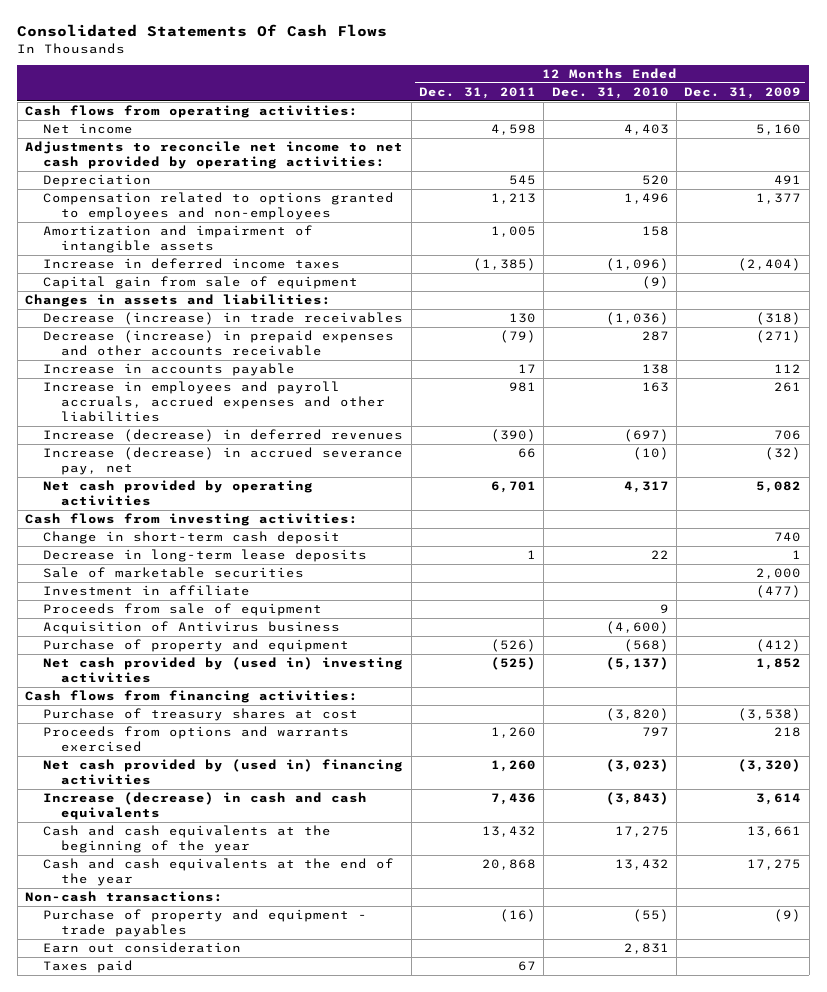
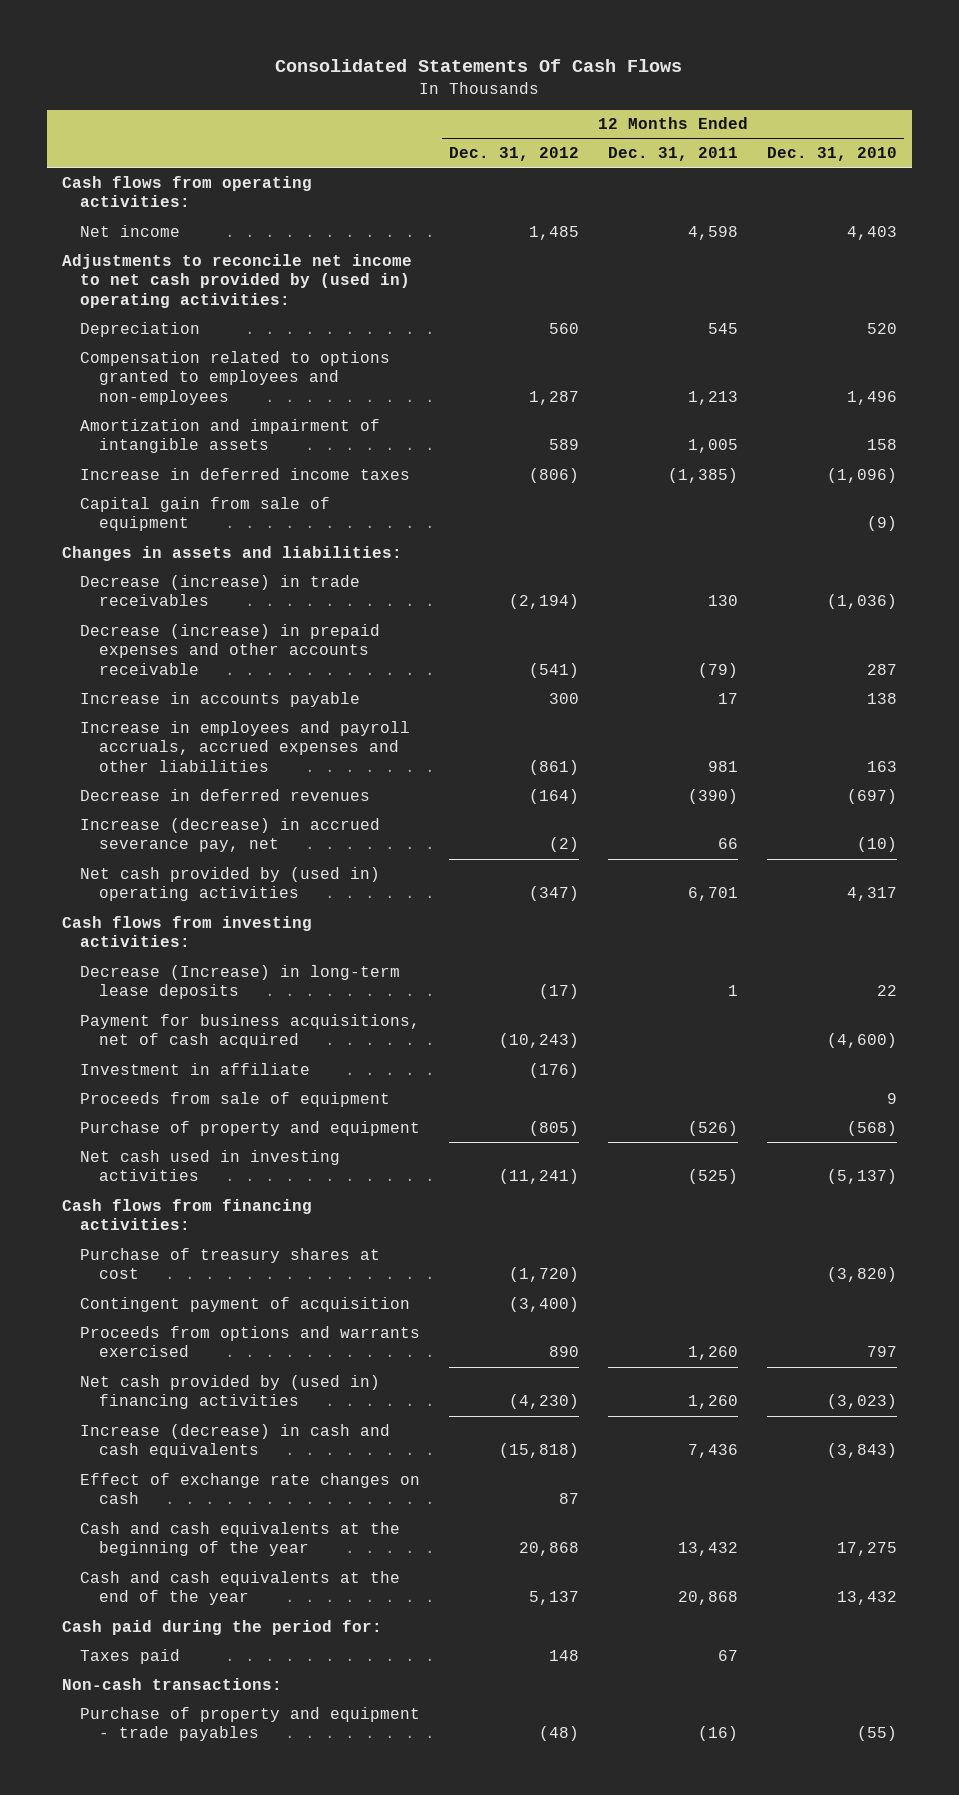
[684,87,802,100] Dec. 31, 2009 -> none
none -> [449,147,580,162] Dec. 31, 2012
[25,141,404,170] Adjustments to reconcile net income to net cash provided by operating activities: -> [61,253,412,309] Adjustments to reconcile net income to net cash provided by (used in) operating activities:
[43,429,404,443] Increase (decrease) in deferred revenues -> [80,788,371,801] Decrease in deferred revenues
[43,480,314,507] Net cash provided by operating activities -> [80,866,381,902] Net cash provided by (used in) operating activities
[43,531,341,545] Change in short-term cash deposit -> none
[43,567,305,579] Sale of marketable securities -> none
[43,549,368,563] Decrease in long-term lease deposits -> [80,964,401,1000] Decrease (Increase) in long-term lease deposits
none -> [80,1013,421,1049] Payment for business acquisitions, net of cash acquired
[43,621,341,635] Acquisition of Antivirus business -> none
[43,657,404,684] Net cash provided by (used in) investing activities -> [80,1149,341,1182] Net cash used in investing activities
none -> [80,1296,411,1312] Contingent payment of acquisition
none -> [80,1472,421,1505] Effect of exchange rate changes on cash
none -> [61,1619,382,1635] Cash paid during the period for:
[43,960,134,974] Taxes paid -> [80,1648,181,1664] Taxes paid
[43,942,242,954] Earn out consideration -> none

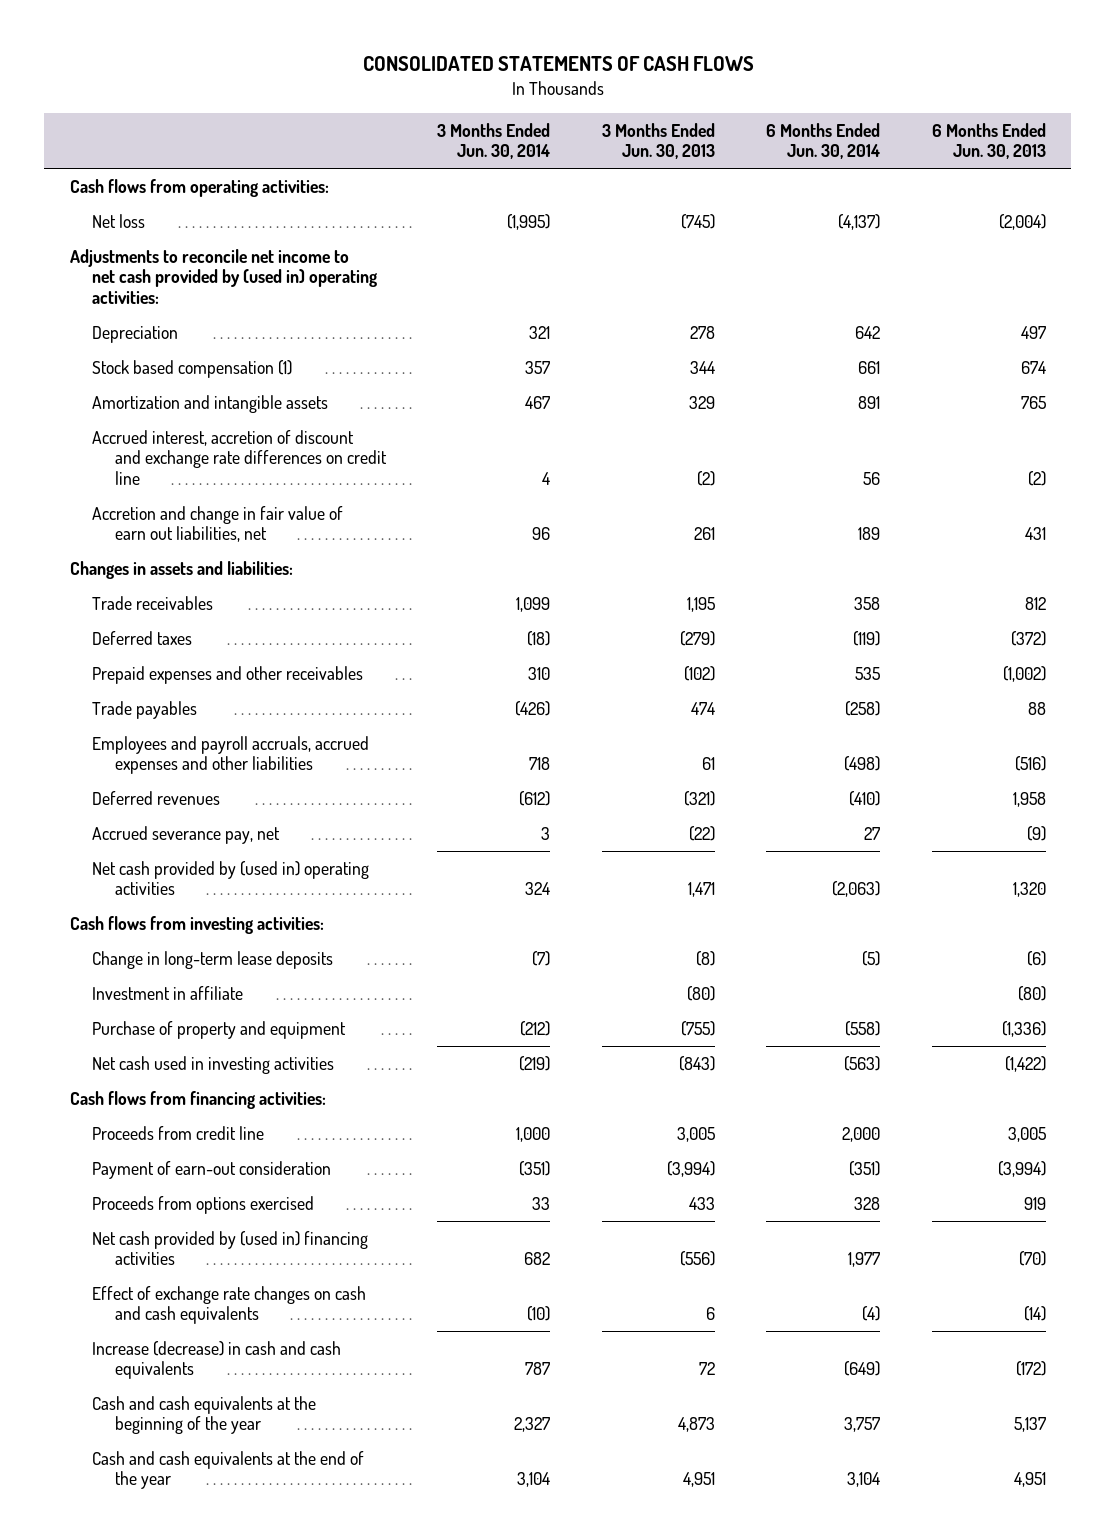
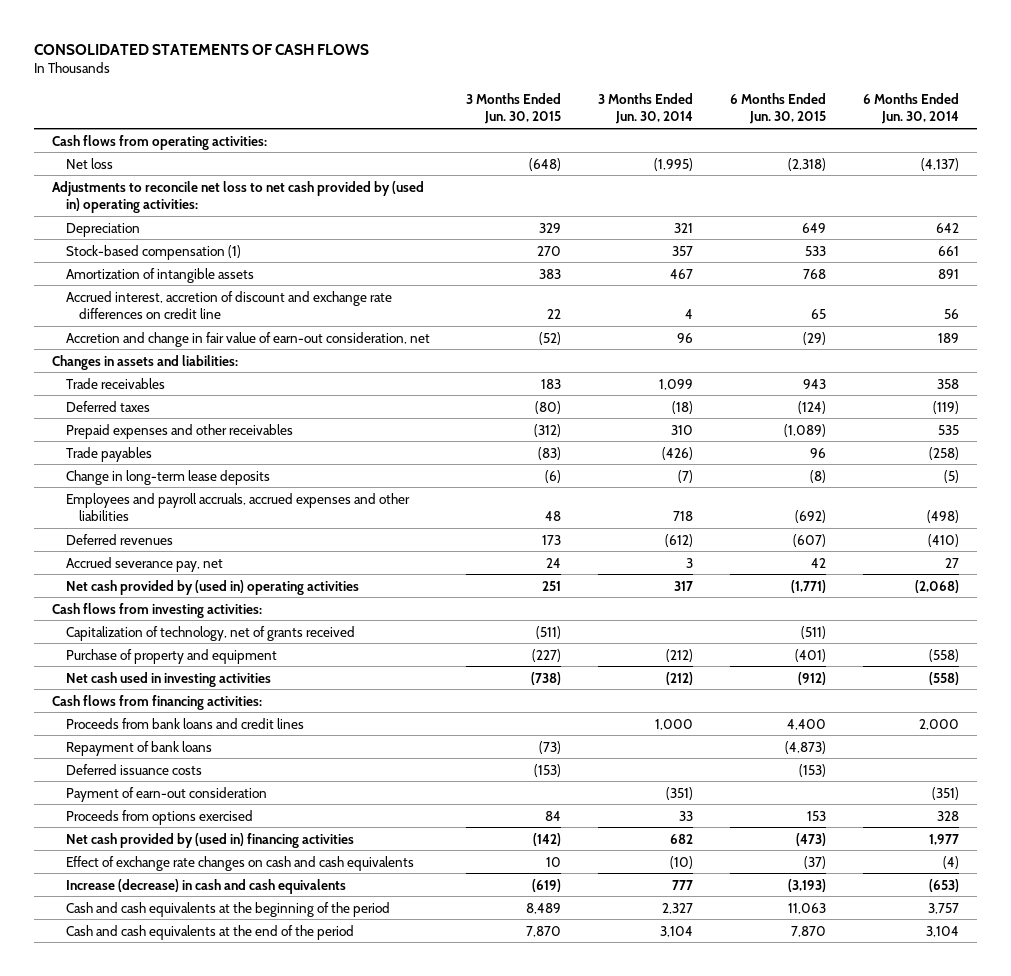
[601,122,715,160] 3 Months Ended Jun. 30, 2013 -> none
[931,122,1046,160] 6 Months Ended Jun. 30, 2013 -> none
none -> [466,92,562,125] 3 Months Ended Jun. 30, 2015
none -> [730,92,827,125] 6 Months Ended Jun. 30, 2015
[69,248,378,304] Adjustments to reconcile net income to net cash provided by (used in) operating activities: -> [52,180,425,214] Adjustments to reconcile net loss to net cash provided by (used in) operating activities:
[92,359,293,378] Stock based compensation (1) -> [65,244,241,260] Stock-based compensation (1)
[92,394,329,413] Amortization and intangible assets -> [65,267,254,283] Amortization of intangible assets
[92,505,344,543] Accretion and change in fair value of earn out liabilities, net -> [65,331,430,347] Accretion and change in fair value of earn-out consideration, net
[92,950,334,969] Change in long-term lease deposits -> [65,469,270,485] Change in long-term lease deposits
[525,882,551,896] 324 -> [674,580,694,591] 317
[832,881,881,898] (2,063) -> [914,579,959,593] (2,068)
[92,985,244,1000] Investment in affiliate -> none
none -> [65,625,355,641] Capitalization of technology, net of grants received
[519,1055,551,1071] (219) -> [666,671,694,685] (212)
[844,1055,881,1071] (563) -> [928,671,959,685] (558)
[92,1125,265,1140] Proceeds from credit line -> [65,717,304,729] Proceeds from bank loans and credit lines
none -> [65,740,212,756] Repayment of bank loans
none -> [65,763,202,775] Deferred issuance costs
[525,1362,551,1376] 787 -> [672,879,694,890] 777
[844,1361,881,1377] (649) -> [928,878,959,892] (653)
[92,1395,317,1435] Cash and cash equivalents at the beginning of the year -> [65,901,390,917] Cash and cash equivalents at the beginning of the period
[92,1450,365,1490] Cash and cash equivalents at the end of the year -> [65,924,354,940] Cash and cash equivalents at the end of the period

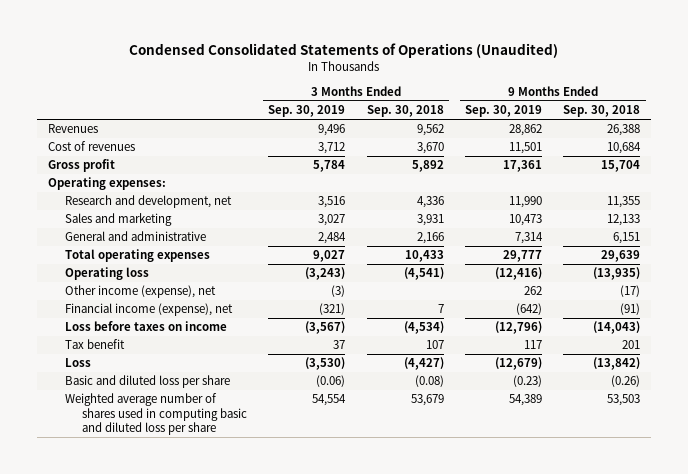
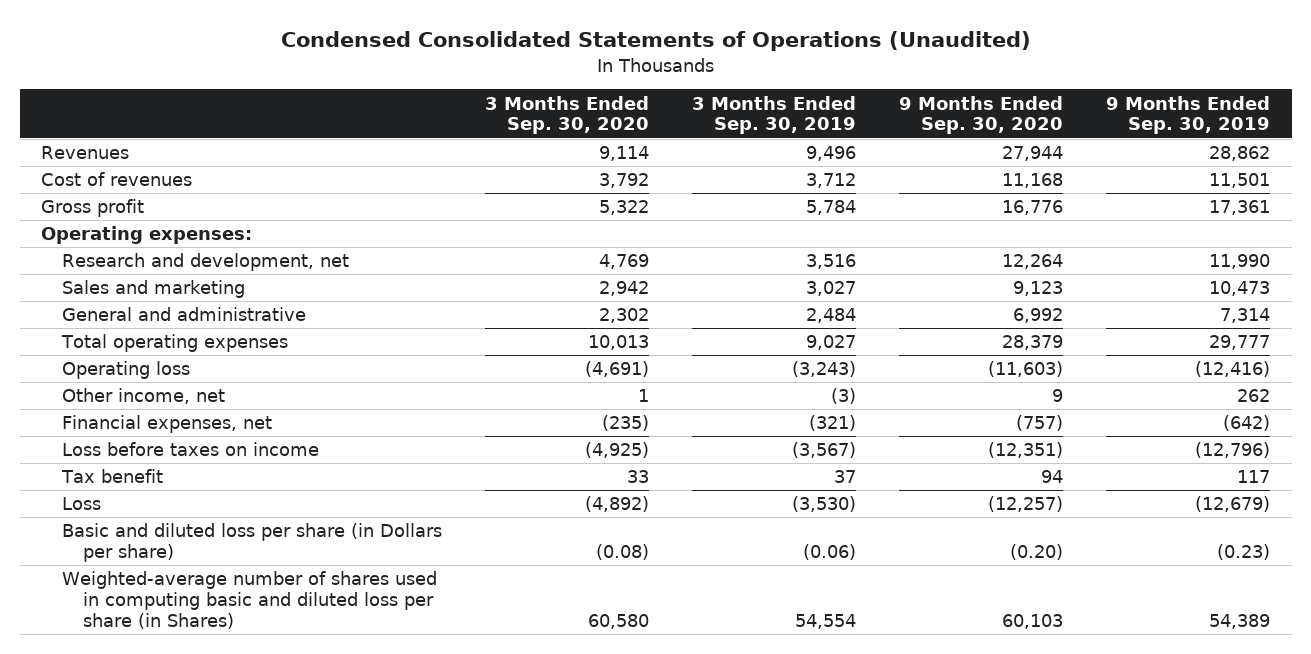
[366,105,444,118] Sep. 30, 2018 -> none
[563,105,641,118] Sep. 30, 2018 -> none
none -> [484,95,649,135] 3 Months Ended Sep. 30, 2020
none -> [898,95,1063,135] 9 Months Ended Sep. 30, 2020
[64,285,216,299] Other income (expense), net -> [61,388,225,405] Other income, net
[64,303,233,317] Financial income (expense), net -> [61,415,272,434] Financial expenses, net
[64,375,230,389] Basic and diluted loss per share -> [61,523,442,562] Basic and diluted loss per share (in Dollars per share)
[64,393,248,435] Weighted average number of shares used in computing basic and diluted loss per share -> [61,571,437,629] Weighted-average number of shares used in computing basic and diluted loss per share (in Shares)

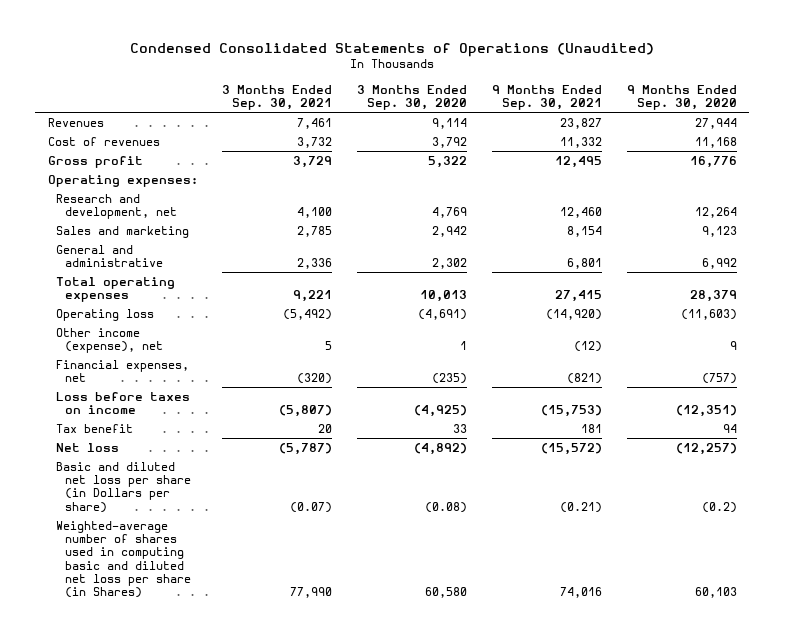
[691,95,856,135] 3 Months Ended Sep. 30, 2019 -> none
[1106,95,1271,135] 9 Months Ended Sep. 30, 2019 -> none
none -> [222,84,333,111] 3 Months Ended Sep. 30, 2021
none -> [492,84,603,111] 9 Months Ended Sep. 30, 2021
[61,388,225,405] Other income, net -> [56,327,163,354] Other income (expense), net
[61,497,101,511] Loss -> [56,442,120,452] Net loss
[61,523,442,562] Basic and diluted loss per share (in Dollars per share) -> [56,461,191,513] Basic and diluted net loss per share (in Dollars per share)
[1009,543,1063,560] (0.20) -> [702,501,738,513] (0.2)
[61,571,437,629] Weighted-average number of shares used in computing basic and diluted loss per share (in Shares) -> [56,520,191,599] Weighted-average number of shares used in computing basic and diluted net loss per share (in Shares)

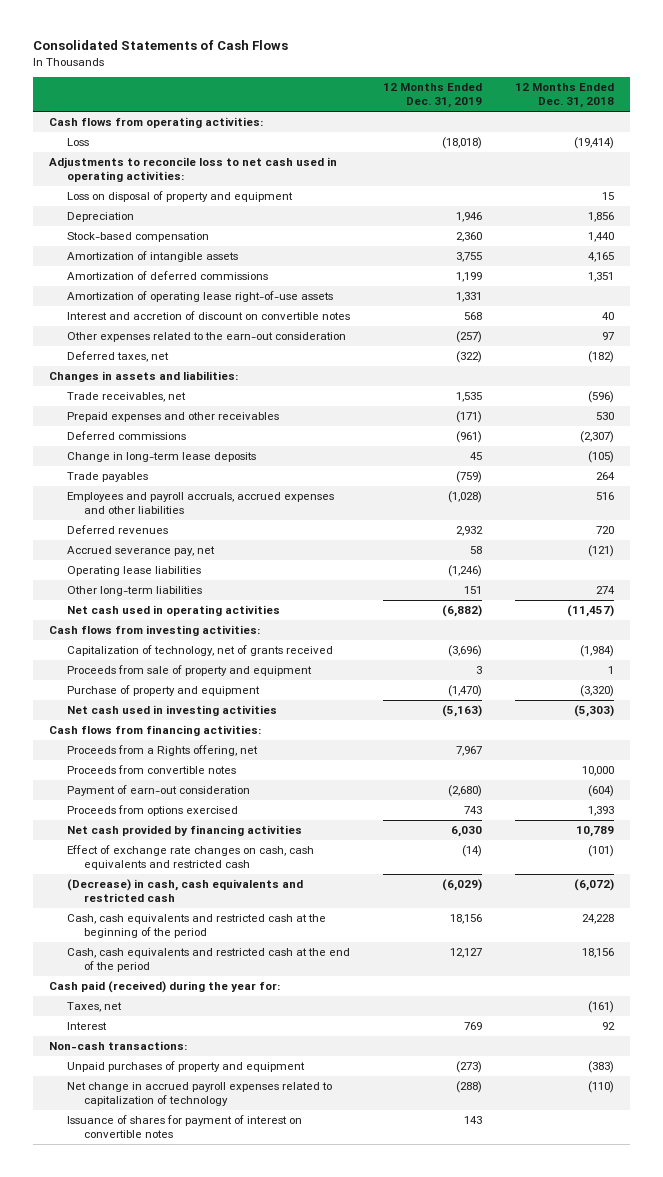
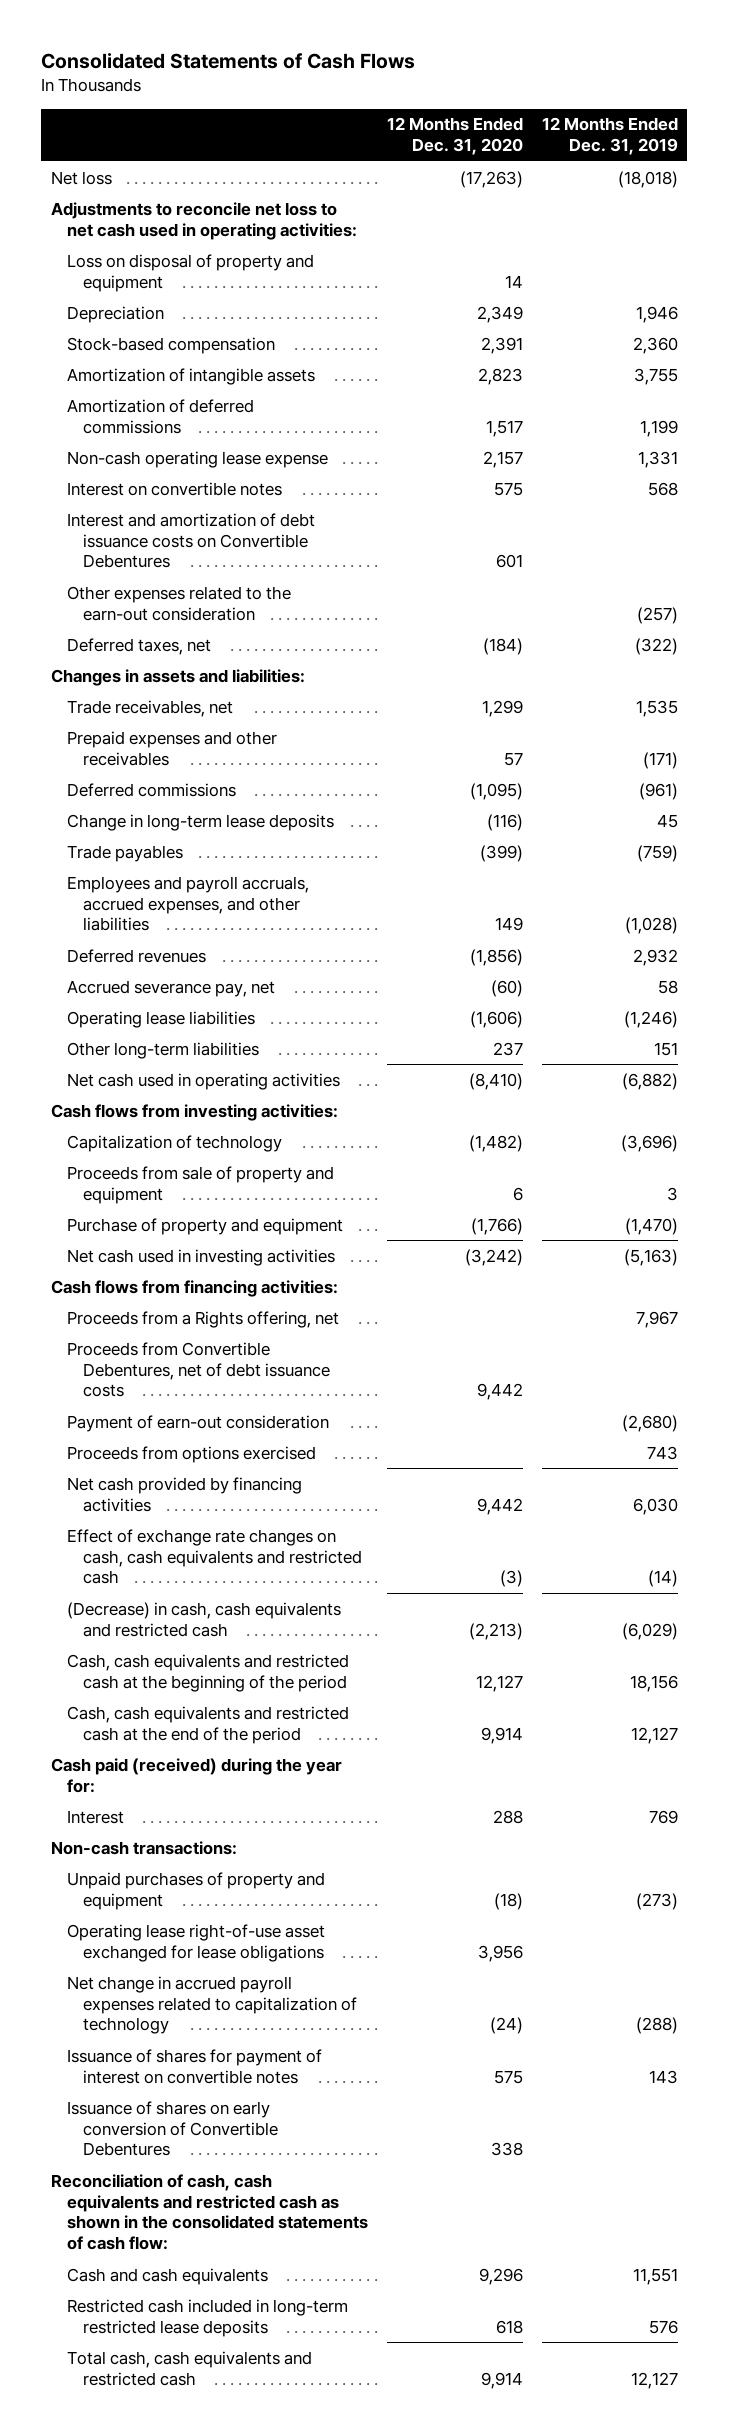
[514,83,614,109] 12 Months Ended Dec. 31, 2018 -> none
none -> [387,117,524,156] 12 Months Ended Dec. 31, 2020
[49,117,264,129] Cash flows from operating activities: -> none
[66,138,89,147] Loss -> [50,170,112,185] Net loss
[49,157,338,182] Adjustments to reconcile loss to net cash used in operating activities: -> [50,201,358,240] Adjustments to reconcile net loss to net cash used in operating activities:
[66,291,333,303] Amortization of operating lease right-of-use assets -> [67,450,329,468] Non-cash operating lease expense
[66,311,350,321] Interest and accretion of discount on convertible notes -> [67,481,283,496] Interest on convertible notes
none -> [67,512,316,569] Interest and amortization of debt issuance costs on Convertible Debentures
[66,492,334,514] Employees and payroll accruals, accrued expenses and other liabilities -> [67,875,310,932] Employees and payroll accruals, accrued expenses, and other liabilities
[66,645,333,657] Capitalization of technology, net of grants received -> [67,1134,283,1152] Capitalization of technology
[66,765,236,775] Proceeds from convertible notes -> [67,1341,331,1398] Proceeds from Convertible Debentures, net of debt issuance costs
[66,1002,122,1013] Taxes, net -> none
none -> [67,1923,326,1962] Operating lease right-of-use asset exchanged for lease obligations
none -> [67,2100,279,2157] Issuance of shares on early conversion of Convertible Debentures
none -> [50,2173,369,2251] Reconciliation of cash, cash equivalents and restricted cash as shown in the consolidated statements of cash flow:
none -> [67,2267,269,2285] Cash and cash equivalents
none -> [67,2298,349,2337] Restricted cash included in long-term restricted lease deposits
none -> [67,2350,313,2386] Total cash, cash equivalents and restricted cash

